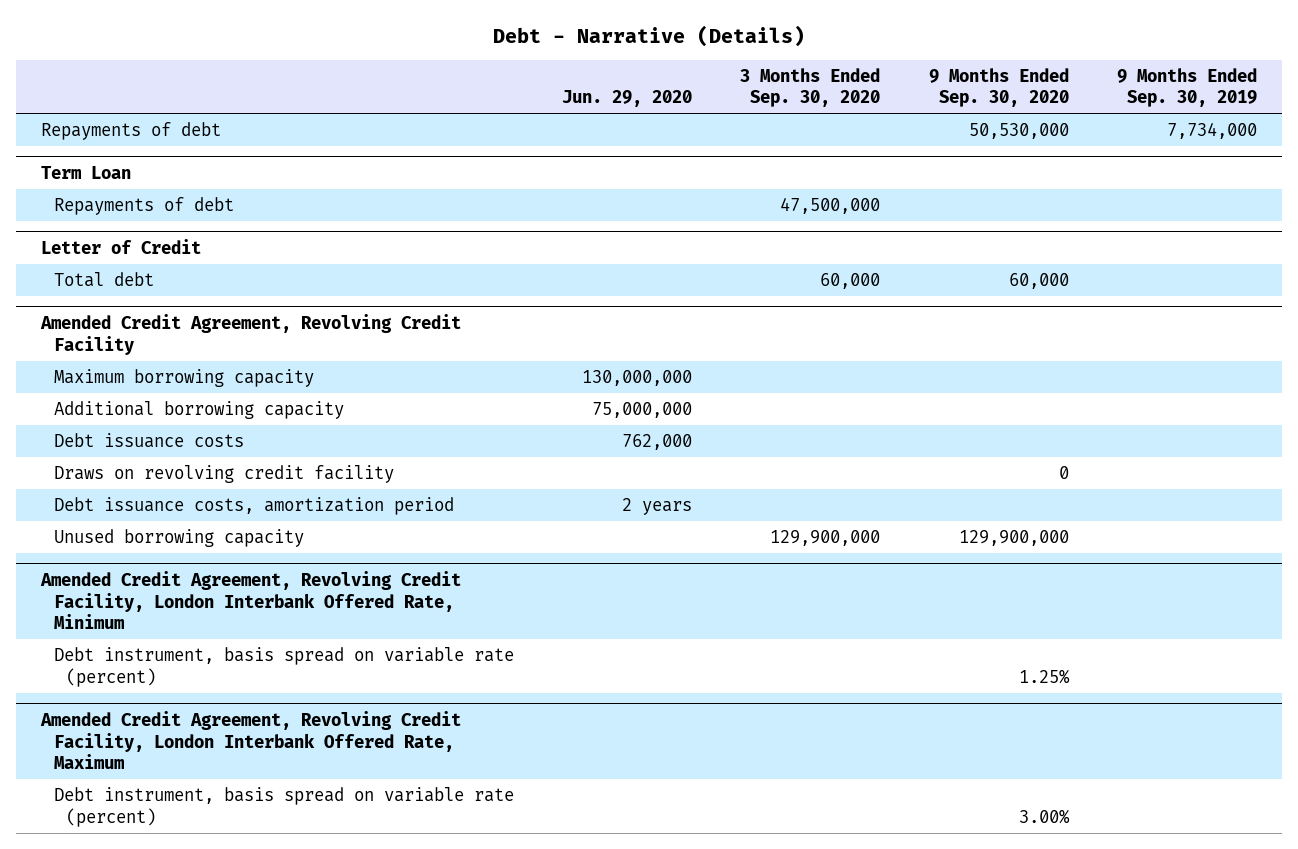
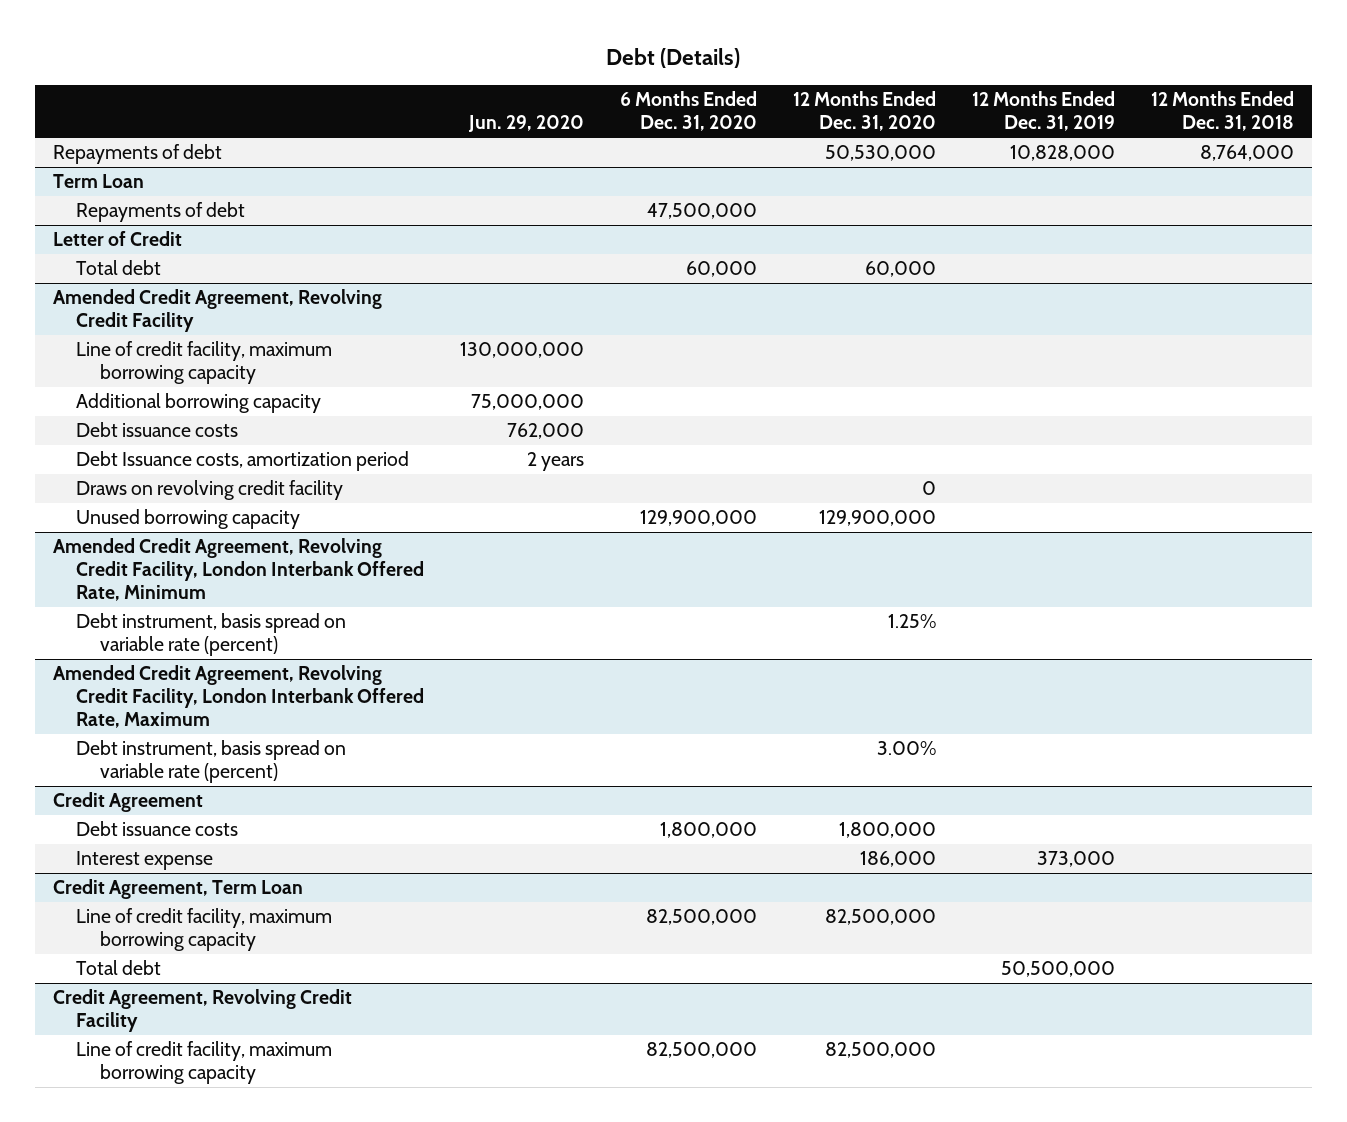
[492,24,805,47] Debt - Narrative (Details) -> [606,48,741,69] Debt (Details)
[740,67,881,108] 3 Months Ended Sep. 30, 2020 -> none
[928,67,1069,108] 9 Months Ended Sep. 30, 2020 -> none
[1117,67,1258,108] 9 Months Ended Sep. 30, 2019 -> none
none -> [620,91,758,132] 6 Months Ended Dec. 31, 2020
none -> [793,91,937,132] 12 Months Ended Dec. 31, 2020
none -> [971,91,1115,132] 12 Months Ended Dec. 31, 2019
none -> [1150,91,1294,132] 12 Months Ended Dec. 31, 2018
[53,368,314,387] Maximum borrowing capacity -> [76,341,333,385] Line of credit facility, maximum borrowing capacity
none -> [76,451,410,472] Debt Issuance costs, amortization period
[53,496,454,515] Debt issuance costs, amortization period -> none
none -> [52,792,203,813] Credit Agreement
none -> [76,821,239,837] Debt issuance costs
none -> [76,851,214,871] Interest expense
none -> [52,879,303,900] Credit Agreement, Term Loan
none -> [76,908,333,952] Line of credit facility, maximum borrowing capacity
none -> [76,960,162,976] Total debt
none -> [52,989,352,1033] Credit Agreement, Revolving Credit Facility
none -> [76,1041,333,1085] Line of credit facility, maximum borrowing capacity

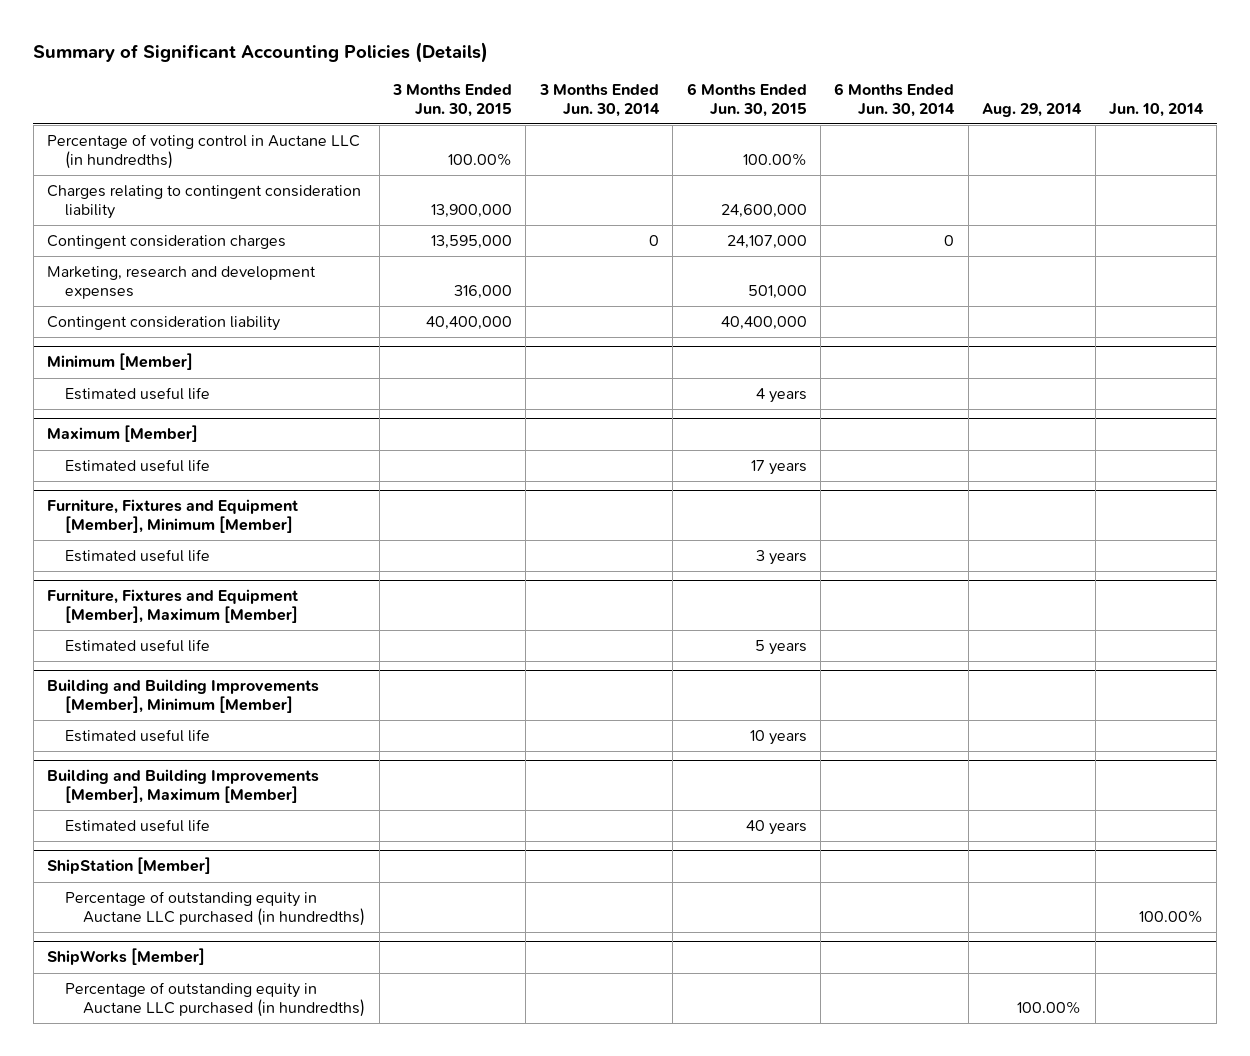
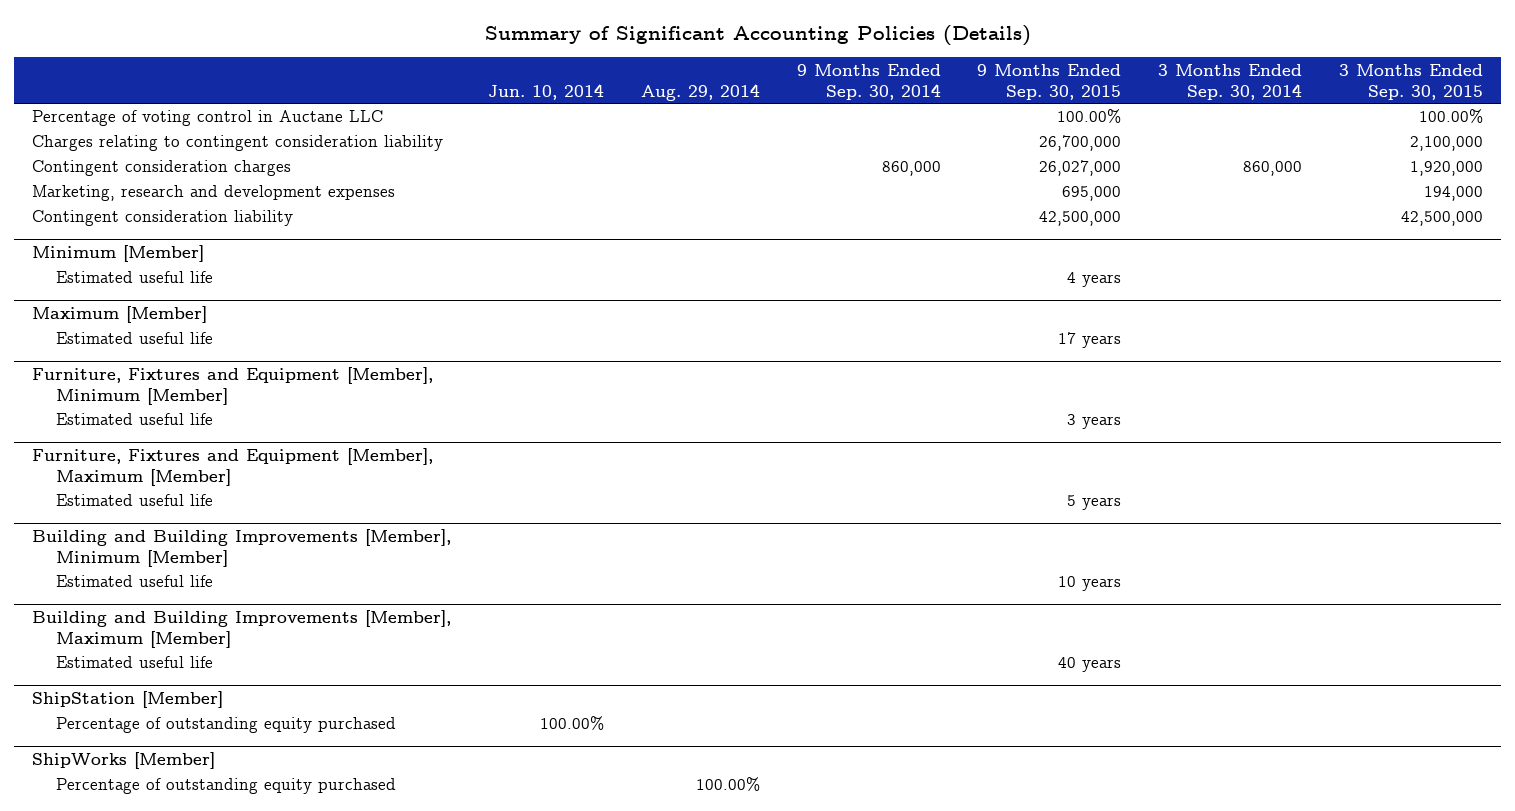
[392,83,513,117] 3 Months Ended Jun. 30, 2015 -> none
[538,83,660,117] 3 Months Ended Jun. 30, 2014 -> none
[686,82,807,117] 6 Months Ended Jun. 30, 2015 -> none
[834,82,956,117] 6 Months Ended Jun. 30, 2014 -> none
none -> [796,63,941,100] 9 Months Ended Sep. 30, 2014
none -> [977,63,1122,100] 9 Months Ended Sep. 30, 2015
none -> [1158,63,1303,100] 3 Months Ended Sep. 30, 2014
none -> [1338,63,1483,100] 3 Months Ended Sep. 30, 2015
[46,134,360,169] Percentage of voting control in Auctane LLC (in hundredths) -> [32,110,384,127] Percentage of voting control in Auctane LLC
[65,891,366,926] Percentage of outstanding equity in Auctane LLC purchased (in hundredths) -> [55,717,396,734] Percentage of outstanding equity purchased
[65,982,366,1017] Percentage of outstanding equity in Auctane LLC purchased (in hundredths) -> [55,778,396,795] Percentage of outstanding equity purchased

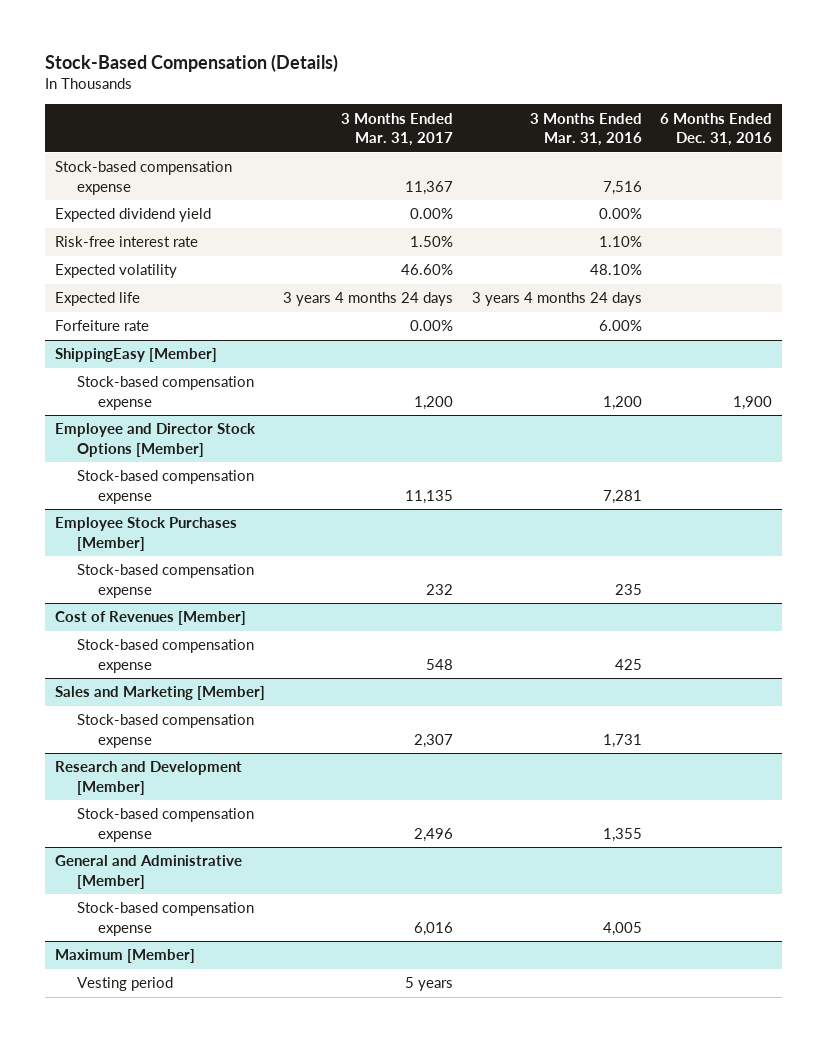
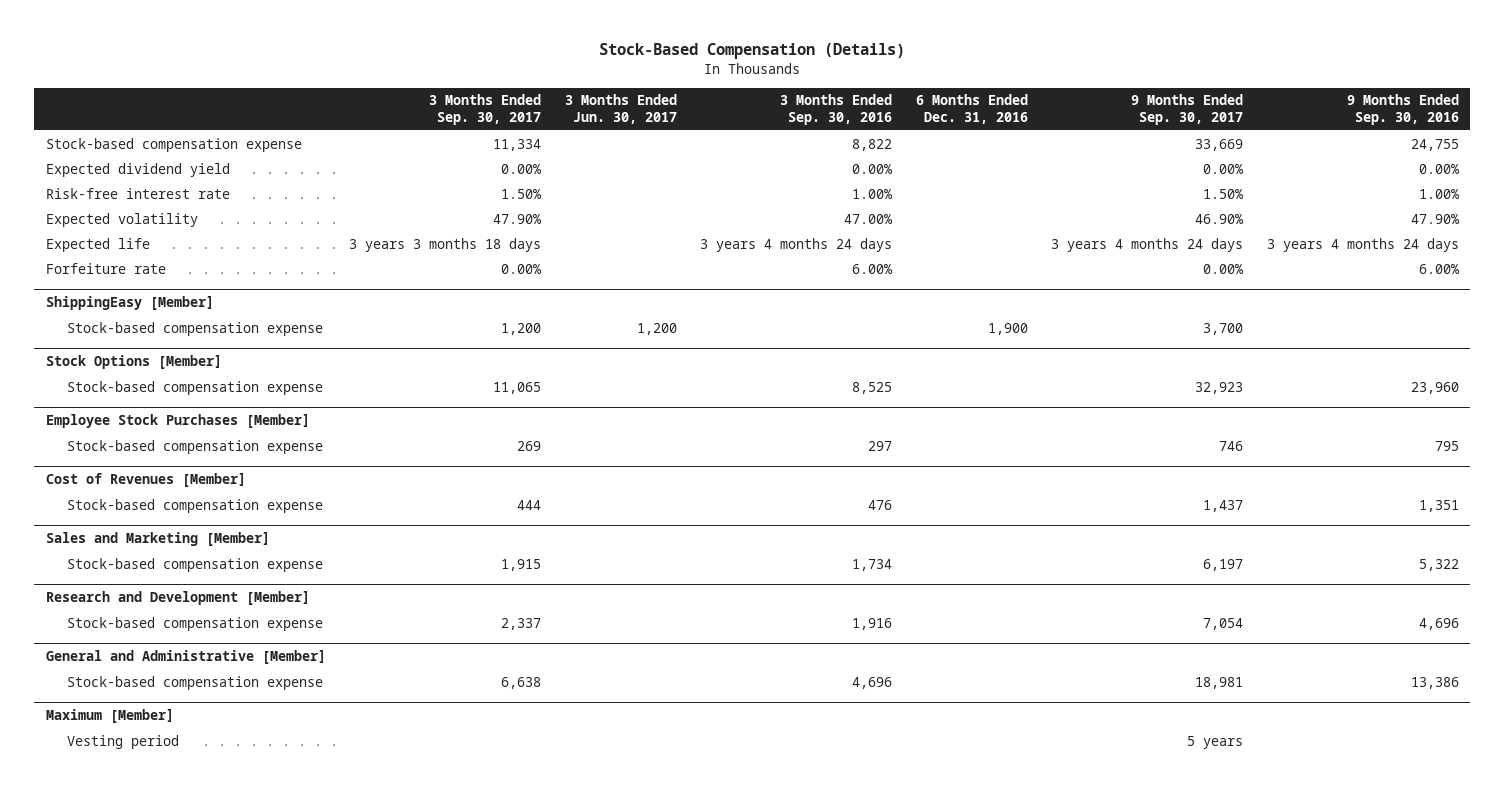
[341,112,454,147] 3 Months Ended Mar. 31, 2017 -> none
[529,112,642,147] 3 Months Ended Mar. 31, 2016 -> none
none -> [429,94,542,126] 3 Months Ended Sep. 30, 2017
none -> [564,94,677,125] 3 Months Ended Jun. 30, 2017
none -> [780,94,893,126] 3 Months Ended Sep. 30, 2016
none -> [1131,94,1244,126] 9 Months Ended Sep. 30, 2017
none -> [1346,94,1459,126] 9 Months Ended Sep. 30, 2016
[54,423,256,457] Employee and Director Stock Options [Member] -> [45,355,222,370] Stock Options [Member]

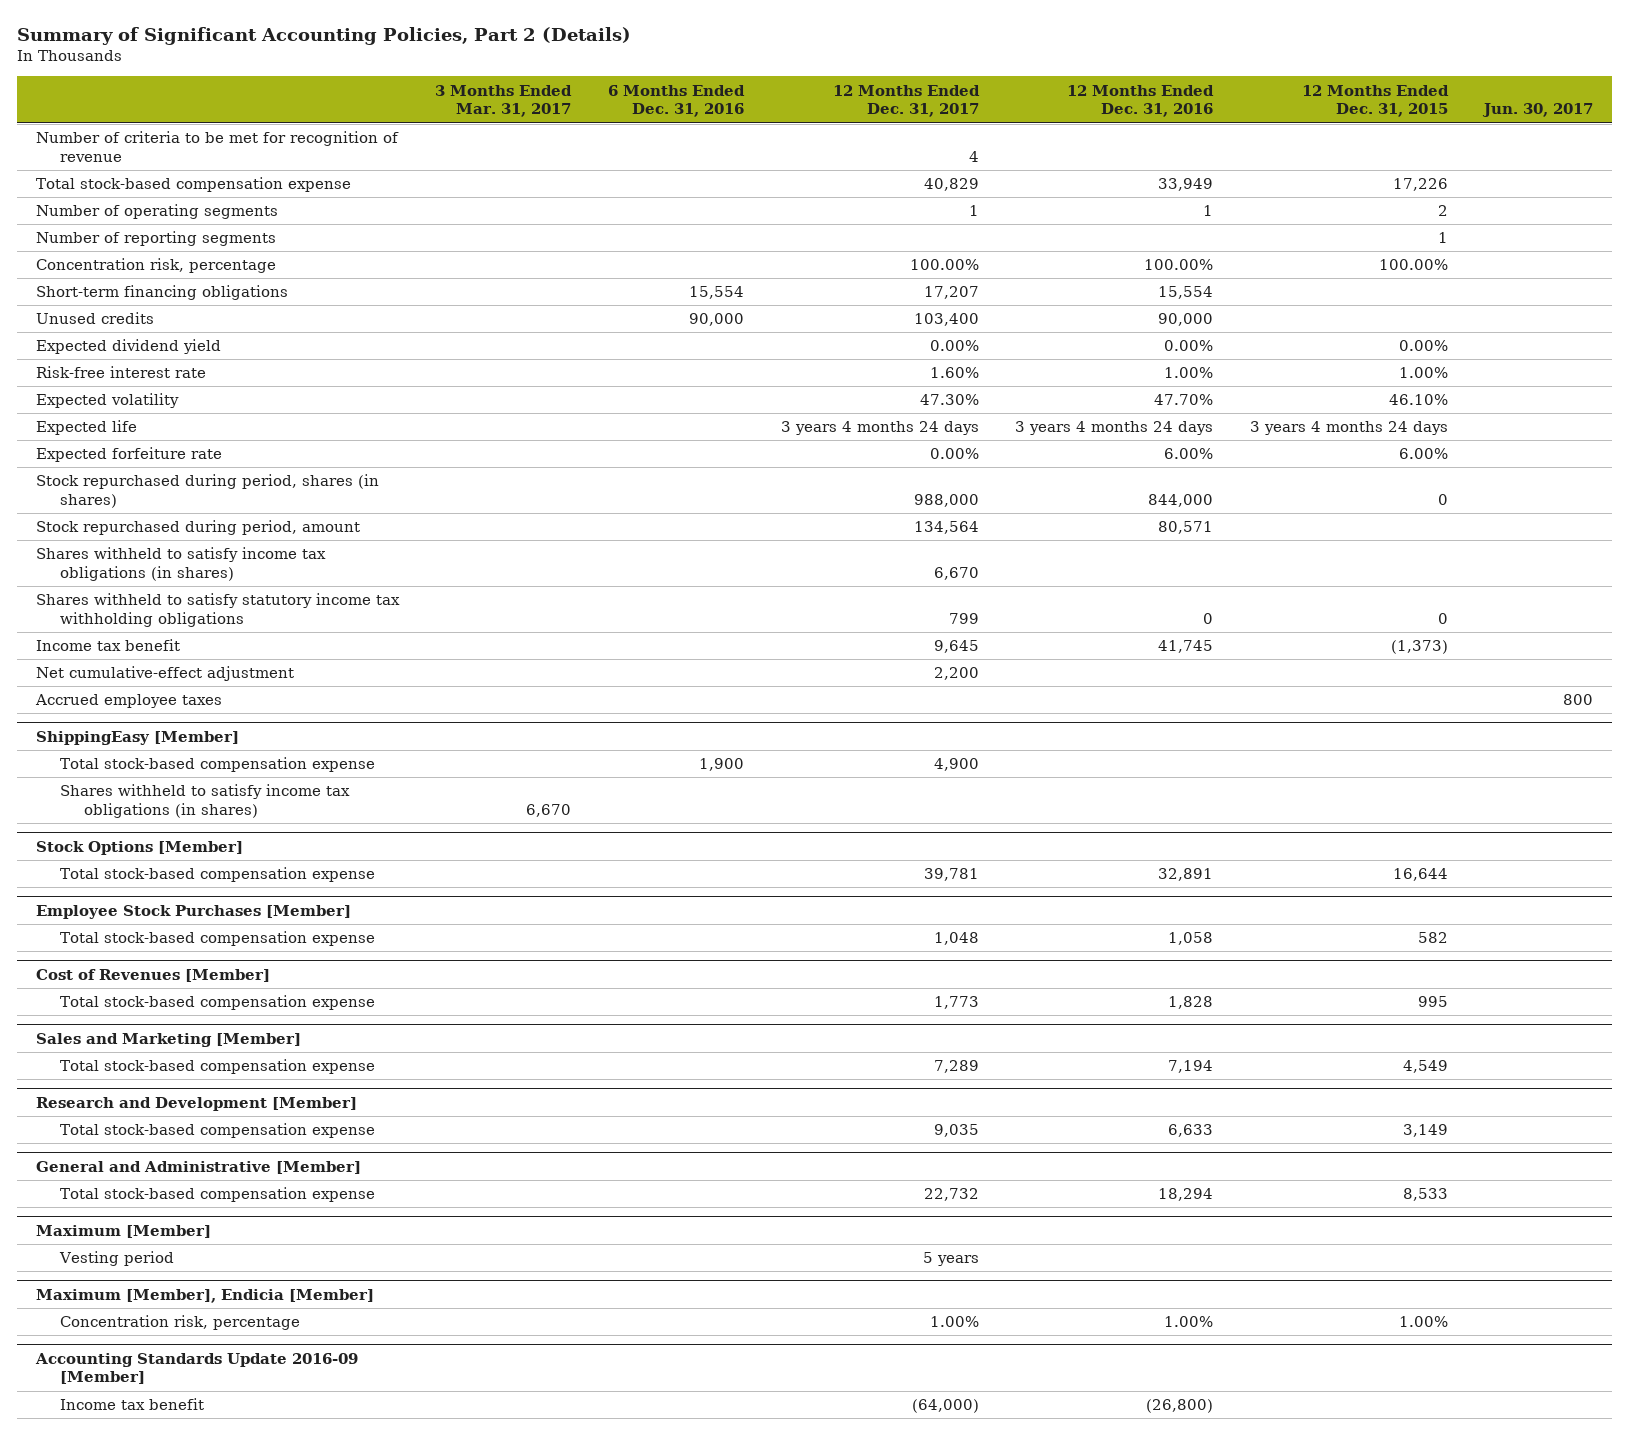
[599,43,906,60] Stock-Based Compensation (Details) -> [17,26,632,45] Summary of Significant Accounting Policies, Part 2 (Details)
[429,94,542,126] 3 Months Ended Sep. 30, 2017 -> none
[564,94,677,125] 3 Months Ended Jun. 30, 2017 -> none
[780,94,893,126] 3 Months Ended Sep. 30, 2016 -> none
[1131,94,1244,126] 9 Months Ended Sep. 30, 2017 -> none
[1346,94,1459,126] 9 Months Ended Sep. 30, 2016 -> none
none -> [435,84,573,118] 3 Months Ended Mar. 31, 2017
none -> [832,84,980,118] 12 Months Ended Dec. 31, 2017
none -> [1067,84,1215,118] 12 Months Ended Dec. 31, 2016
none -> [1301,84,1449,118] 12 Months Ended Dec. 31, 2015
none -> [1482,103,1594,118] Jun. 30, 2017
none -> [35,131,399,162] Number of criteria to be met for recognition of revenue
[45,137,302,152] Stock-based compensation expense -> [35,177,351,193] Total stock-based compensation expense
none -> [35,204,278,220] Number of operating segments
none -> [35,231,276,247] Number of reporting segments
none -> [35,258,276,274] Concentration risk, percentage
none -> [35,285,288,301] Short-term financing obligations
none -> [35,312,154,325] Unused credits
[45,262,166,274] Forfeiture rate -> [35,447,222,463] Expected forfeiture rate
none -> [35,474,379,508] Stock repurchased during period, shares (in shares)
none -> [35,520,360,536] Stock repurchased during period, amount
none -> [35,547,326,581] Shares withheld to satisfy income tax obligations (in shares)
none -> [35,593,400,627] Shares withheld to satisfy statutory income tax withholding obligations
none -> [35,639,180,652] Income tax benefit
none -> [35,666,294,682] Net cumulative-effect adjustment
none -> [34,694,222,709] Accrued employee taxes
[66,321,323,336] Stock-based compensation expense -> [59,757,375,773] Total stock-based compensation expense
none -> [59,784,350,818] Shares withheld to satisfy income tax obligations (in shares)
[66,380,323,395] Stock-based compensation expense -> [59,867,375,883] Total stock-based compensation expense
[66,439,323,454] Stock-based compensation expense -> [59,931,375,947] Total stock-based compensation expense
[66,498,323,513] Stock-based compensation expense -> [59,995,375,1011] Total stock-based compensation expense
[66,557,323,572] Stock-based compensation expense -> [59,1059,375,1075] Total stock-based compensation expense
[66,616,323,631] Stock-based compensation expense -> [59,1123,375,1139] Total stock-based compensation expense
[66,675,323,690] Stock-based compensation expense -> [59,1187,375,1203] Total stock-based compensation expense
none -> [35,1288,374,1303] Maximum [Member], Endicia [Member]
none -> [59,1315,300,1331] Concentration risk, percentage
none -> [34,1352,358,1385] Accounting Standards Update 2016-09 [Member]
none -> [59,1398,204,1411] Income tax benefit

